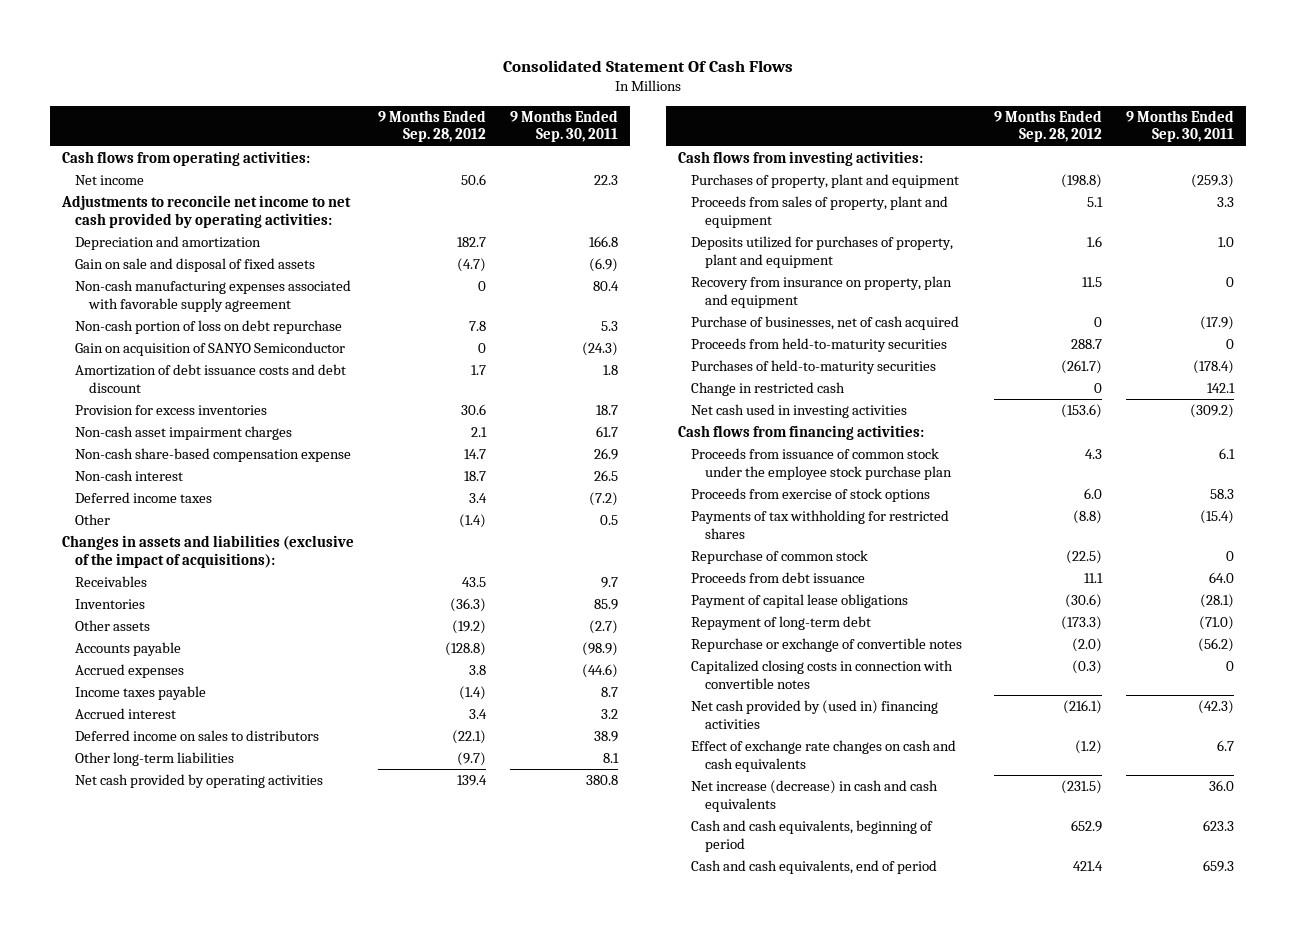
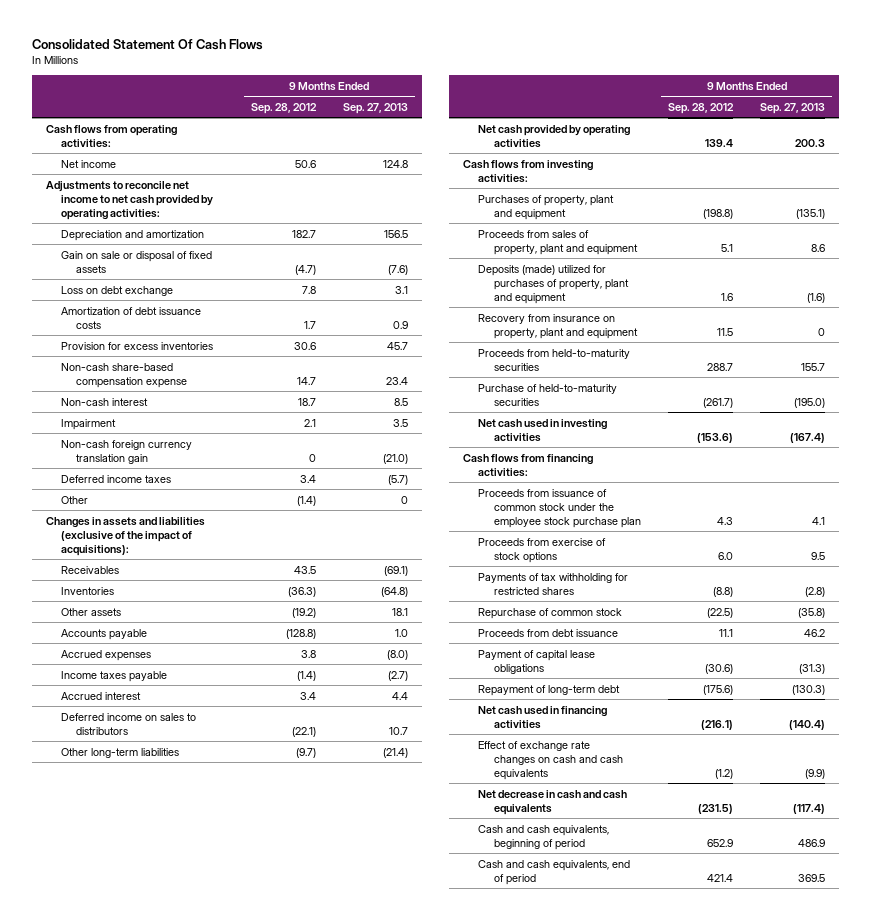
[509,109,618,143] 9 Months Ended Sep. 30, 2011 -> none
none -> [342,102,408,114] Sep. 27, 2013
[75,279,352,312] Non-cash manufacturing expenses associated with favorable supply agreement -> none
[75,341,346,356] Gain on acquisition of SANYO Semiconductor -> none
[75,257,316,272] Gain on sale and disposal of fixed assets -> [60,250,212,273] Gain on sale or disposal of fixed assets
[75,319,343,334] Non-cash portion of loss on debt repurchase -> [60,285,173,296] Loss on debt exchange
[75,363,347,393] Amortization of debt issuance costs and debt discount -> [60,306,201,329] Amortization of debt issuance costs
[75,425,293,440] Non-cash asset impairment charges -> none
none -> [60,418,116,430] Impairment
none -> [60,439,192,464] Non-cash foreign currency translation gain
[691,315,960,330] Purchase of businesses, net of cash acquired -> none
[691,235,954,268] Deposits utilized for purchases of property, plant and equipment -> [478,264,629,304] Deposits (made) utilized for purchases of property, plant and equipment
[691,275,953,308] Recovery from insurance on property, plan and equipment -> [478,313,638,339] Recovery from insurance on property, plant and equipment
[691,381,846,396] Change in restricted cash -> none
[691,359,937,374] Purchases of held-to-maturity securities -> [478,383,618,406] Purchase of held-to-maturity securities
[691,637,963,652] Repurchase or exchange of convertible notes -> none
[691,659,954,689] Capitalized closing costs in connection with convertible notes -> none
[1060,615,1102,630] (173.3) -> [703,684,734,695] (175.6)
[691,699,939,729] Net cash provided by (used in) financing activities -> [478,705,608,729] Net cash used in financing activities
[691,779,939,812] Net increase (decrease) in cash and cash equivalents -> [478,789,628,815] Net decrease in cash and cash equivalents

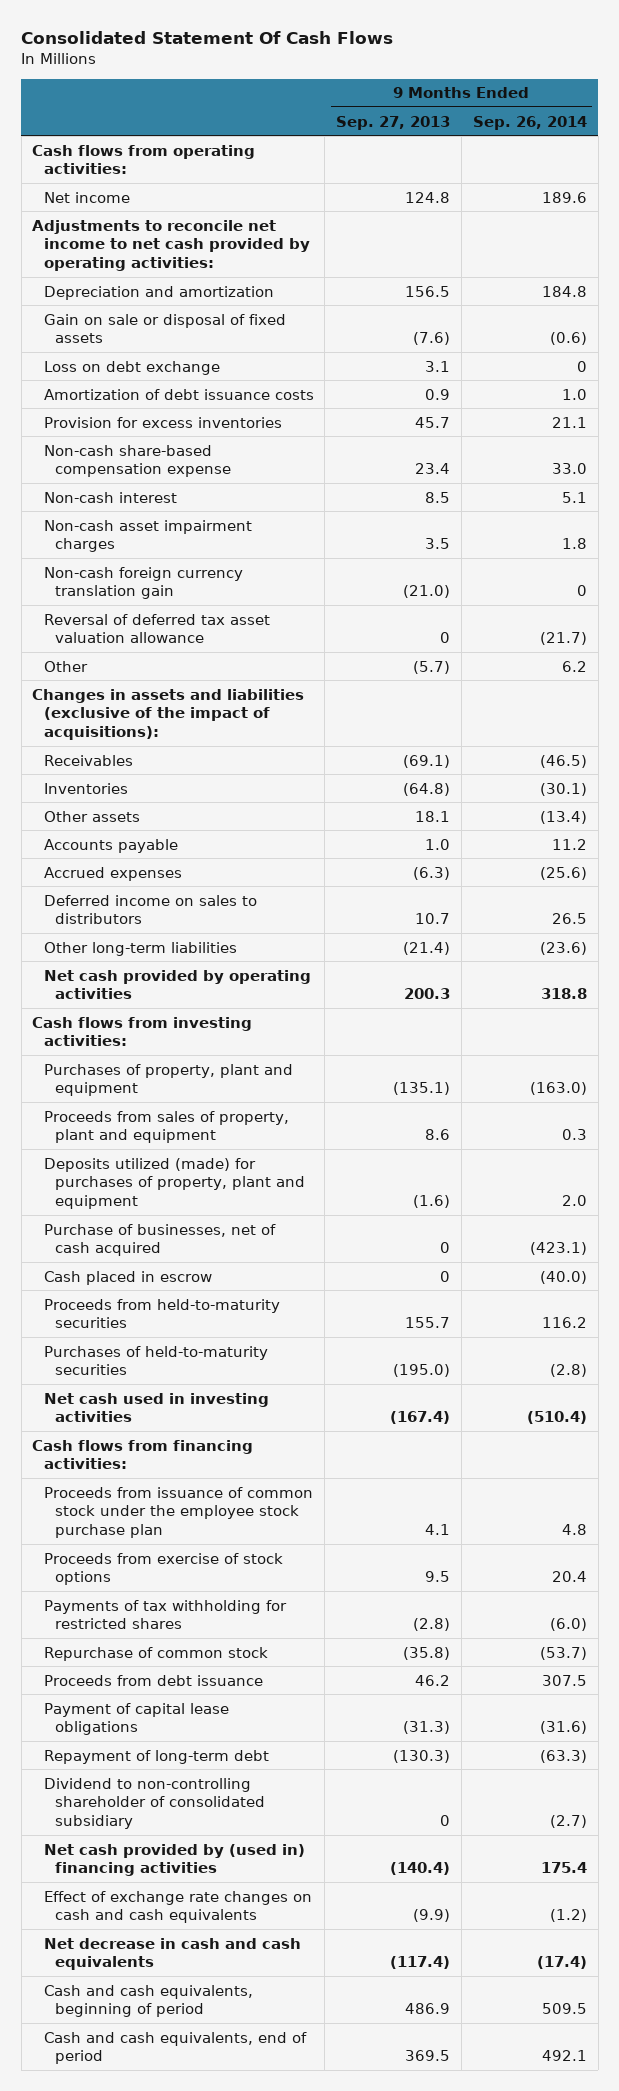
[250,102,317,114] Sep. 28, 2012 -> none
none -> [472,115,587,130] Sep. 26, 2014
[60,418,116,430] Impairment -> [43,519,252,553] Non-cash asset impairment charges
[60,474,171,483] Deferred income taxes -> none
none -> [43,613,270,644] Reversal of deferred tax asset valuation allowance
[400,495,408,504] 0 -> [413,660,451,674] (5.7)
[60,670,167,682] Income taxes payable -> none
[60,691,141,700] Accrued interest -> none
[386,649,408,660] (8.0) -> [413,866,451,880] (6.3)
[478,313,638,339] Recovery from insurance on property, plant and equipment -> none
[478,264,629,304] Deposits (made) utilized for purchases of property, plant and equipment -> [43,1157,305,1210] Deposits utilized (made) for purchases of property, plant and equipment
none -> [43,1223,276,1257] Purchase of businesses, net of cash acquired
none -> [43,1270,212,1285] Cash placed in escrow
[478,383,618,406] Purchase of held-to-maturity securities -> [43,1345,268,1376] Purchases of held-to-maturity securities
none -> [43,1777,265,1830] Dividend to non-controlling shareholder of consolidated subsidiary
[478,705,608,729] Net cash used in financing activities -> [43,1843,305,1877] Net cash provided by (used in) financing activities

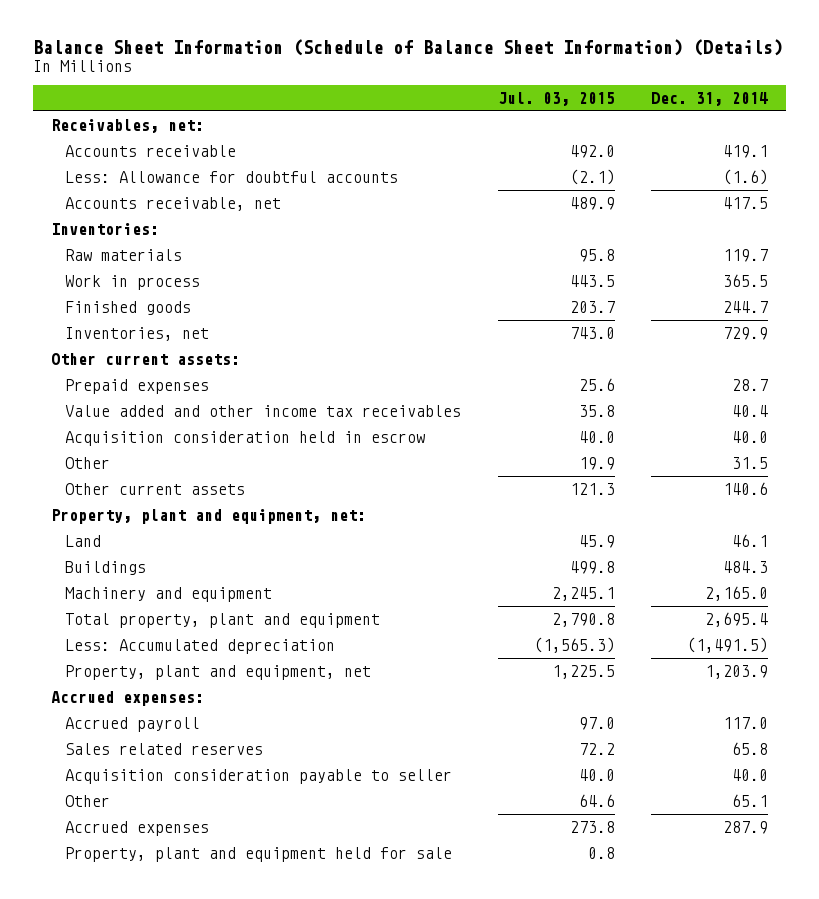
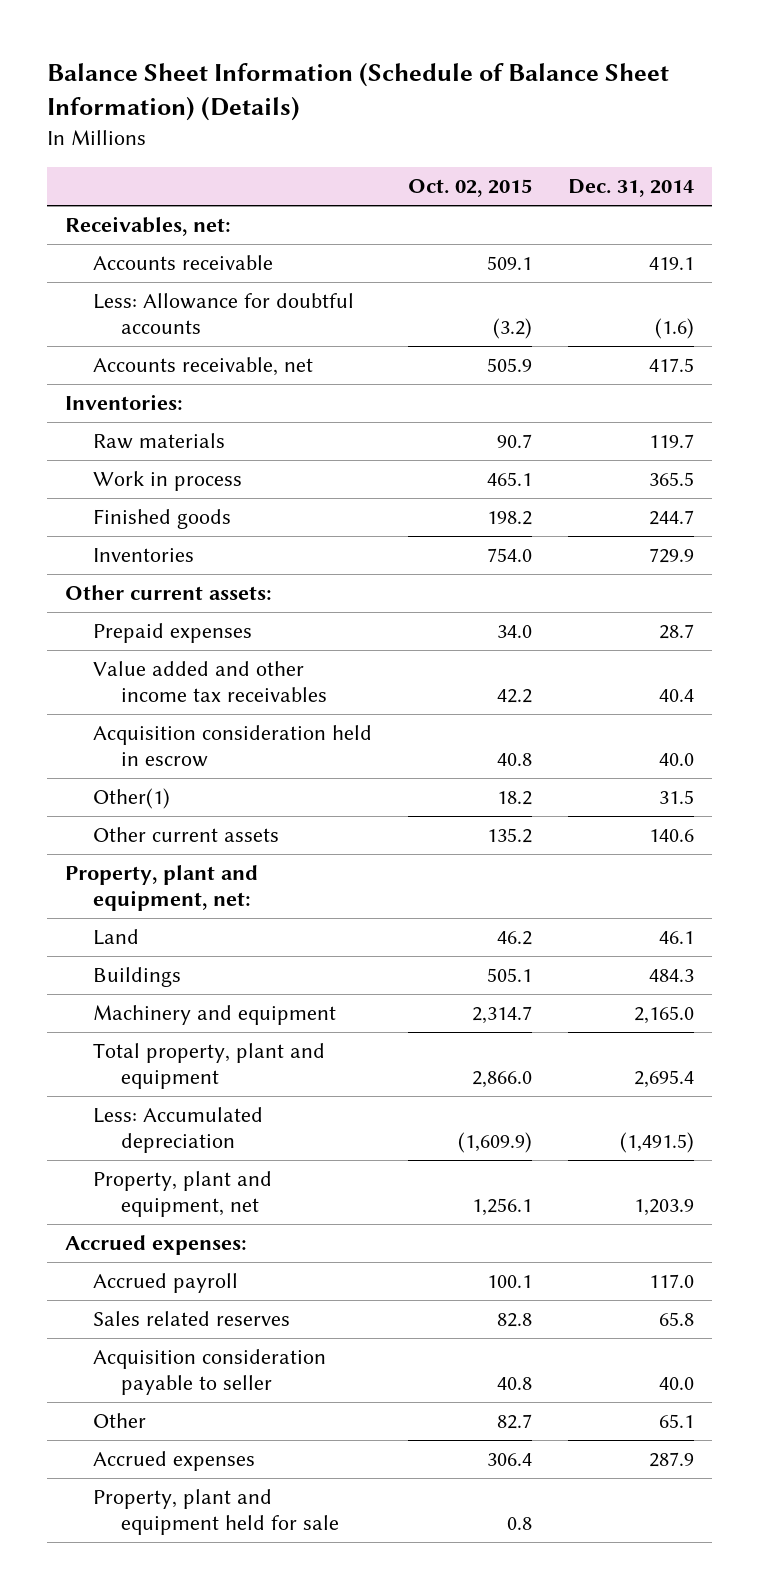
[497,91,615,106] Jul. 03, 2015 -> none
none -> [408,179,533,198] Oct. 02, 2015
[65,327,210,342] Inventories, net -> [93,548,195,563] Inventories
[65,457,111,470] Other -> [93,788,171,810] Other(1)

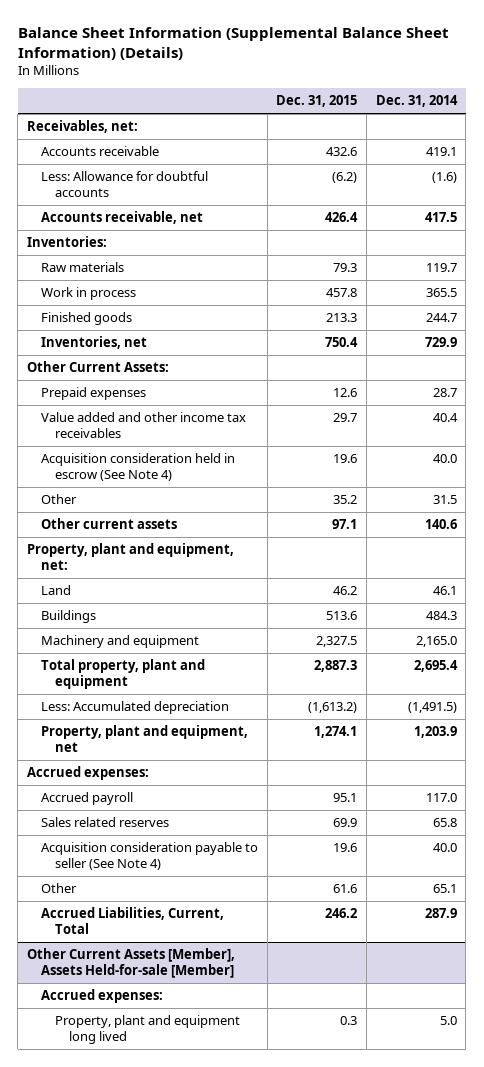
[47,62,670,122] Balance Sheet Information (Schedule of Balance Sheet Information) (Details) -> [17,26,449,60] Balance Sheet Information (Supplemental Balance Sheet Information) (Details)
[408,179,533,198] Oct. 02, 2015 -> none
none -> [276,95,358,108] Dec. 31, 2015
[93,548,195,563] Inventories -> [41,336,148,350] Inventories, net
[65,585,273,601] Other current assets: -> [27,361,170,373] Other Current Assets:
[93,725,373,767] Acquisition consideration held in escrow -> [41,453,236,481] Acquisition consideration held in escrow (See Note 4)
[93,788,171,810] Other(1) -> [41,494,78,505] Other
[93,1349,327,1395] Acquisition consideration payable to seller -> [41,842,259,870] Acquisition consideration payable to seller (See Note 4)
[93,1489,340,1535] Property, plant and equipment held for sale -> none
[93,1451,256,1472] Accrued expenses -> [41,907,225,934] Accrued Liabilities, Current, Total
none -> [27,948,236,978] Other Current Assets [Member], Assets Held-for-sale [Member]
none -> [41,989,164,1004] Accrued expenses:
none -> [55,1015,241,1044] Property, plant and equipment long lived

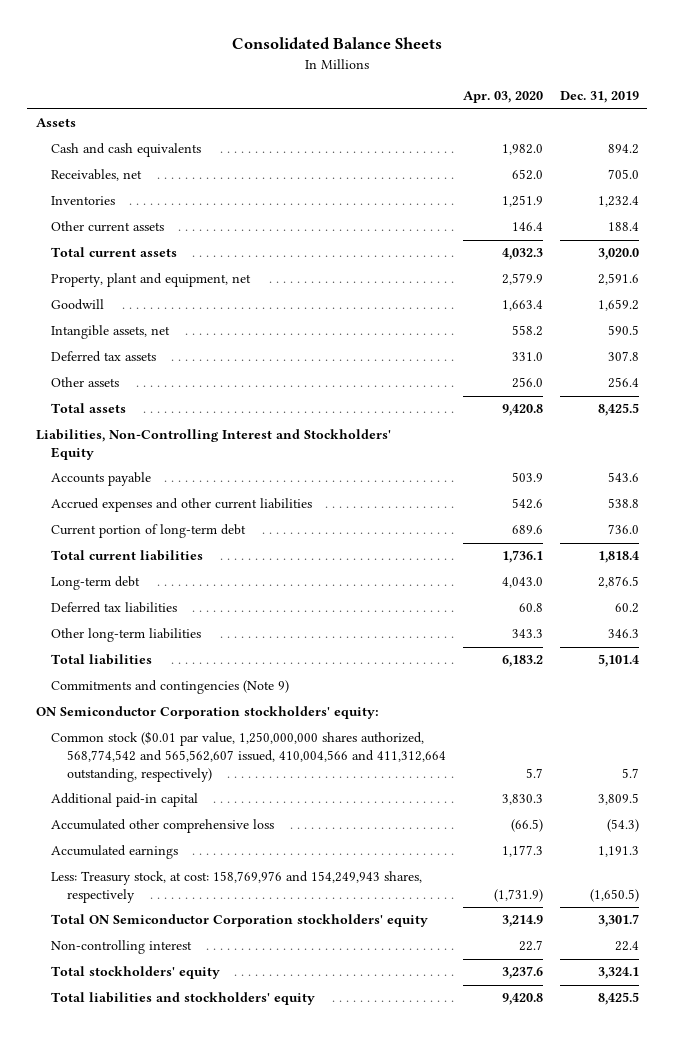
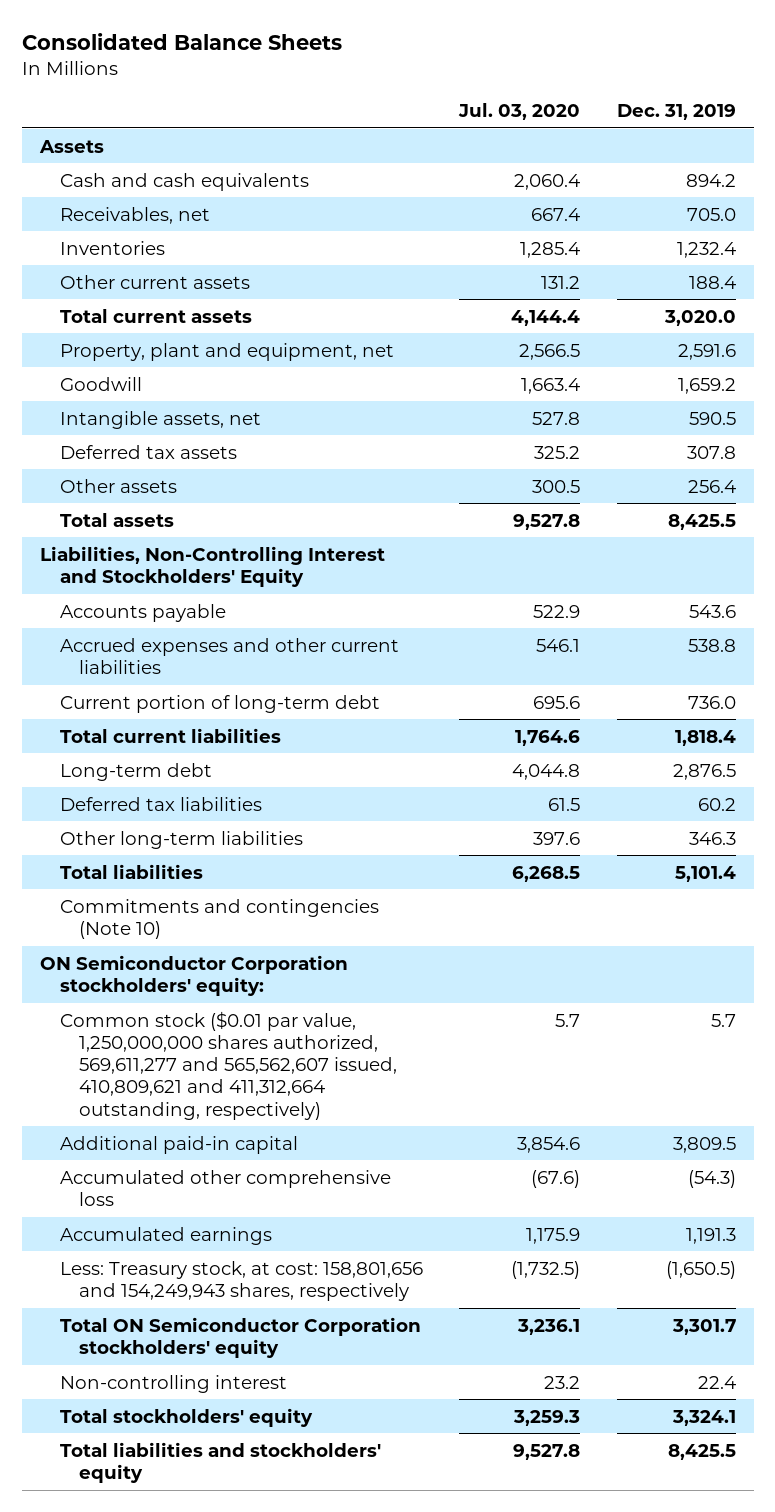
[462,91,543,104] Apr. 03, 2020 -> none
none -> [458,103,581,121] Jul. 03, 2020
[51,680,290,695] Commitments and contingencies (Note 9) -> [59,898,379,939] Commitments and contingencies (Note 10)
[51,731,446,782] Common stock ($0.01 par value, 1,250,000,000 shares authorized, 568,774,542 and 565,562,607 issued, 410,004,566 and 411,312,664 outstanding, respectively) -> [59,1010,398,1120] Common stock ($0.01 par value, 1,250,000,000 shares authorized, 569,611,277 and 565,562,607 issued, 410,809,621 and 411,312,664 outstanding, respectively)
[51,871,423,904] Less: Treasury stock, at cost: 158,769,976 and 154,249,943 shares, respectively -> [59,1260,423,1301] Less: Treasury stock, at cost: 158,801,656 and 154,249,943 shares, respectively

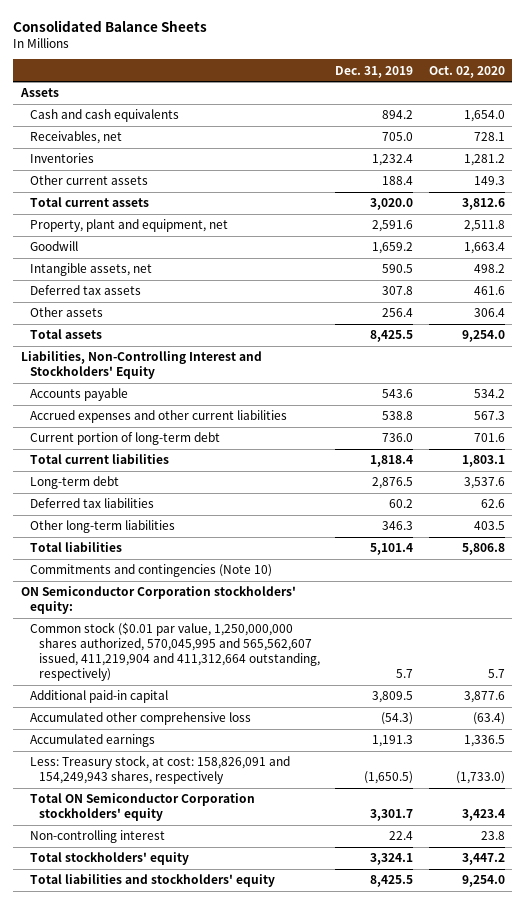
[458,103,581,121] Jul. 03, 2020 -> none
none -> [428,65,505,78] Oct. 02, 2020
[59,1010,398,1120] Common stock ($0.01 par value, 1,250,000,000 shares authorized, 569,611,277 and 565,562,607 issued, 410,809,621 and 411,312,664 outstanding, respectively) -> [29,622,320,682] Common stock ($0.01 par value, 1,250,000,000 shares authorized, 570,045,995 and 565,562,607 issued, 411,219,904 and 411,312,664 outstanding, respectively)
[59,1260,423,1301] Less: Treasury stock, at cost: 158,801,656 and 154,249,943 shares, respectively -> [29,755,290,785] Less: Treasury stock, at cost: 158,826,091 and 154,249,943 shares, respectively

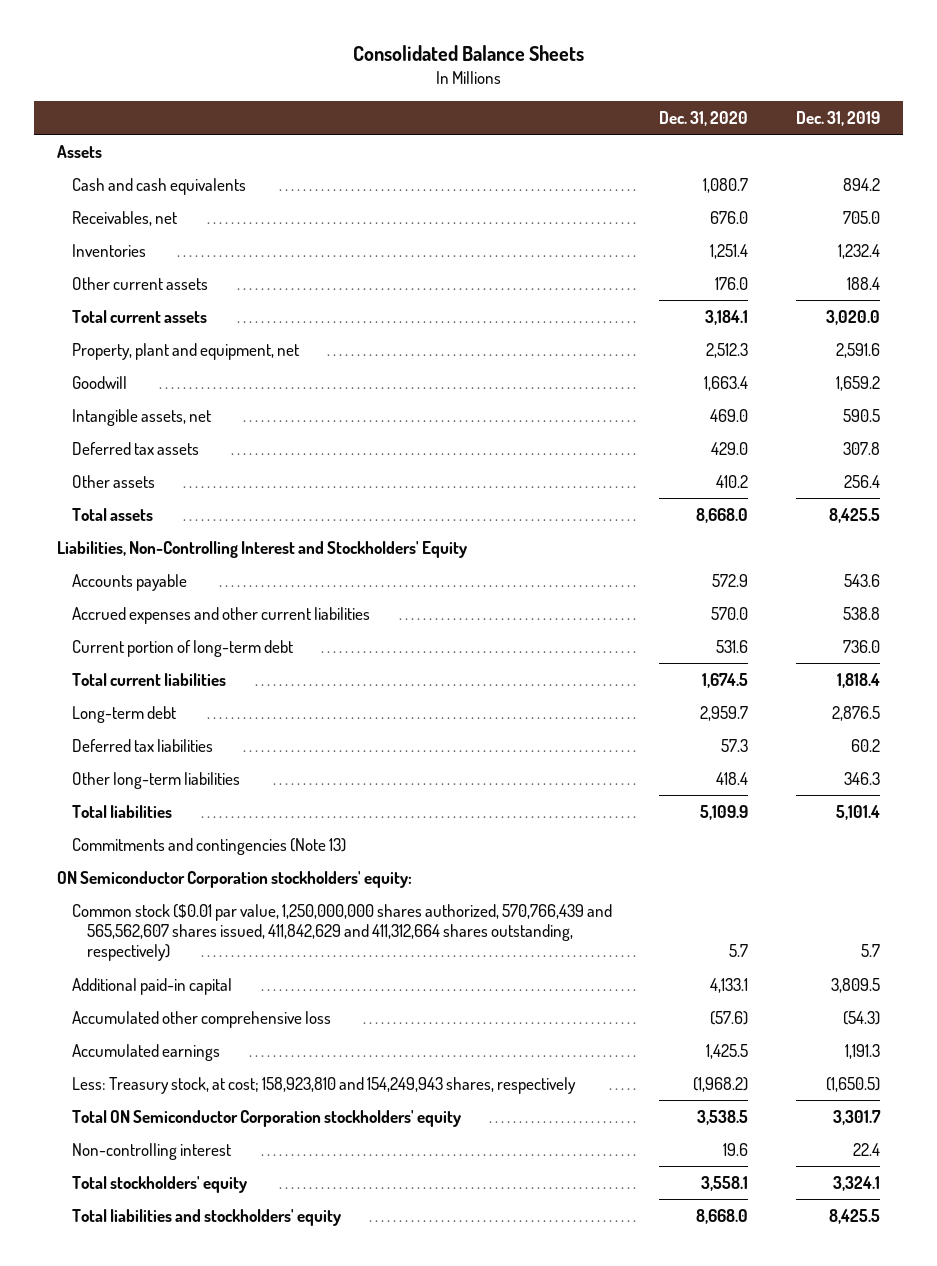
[428,65,505,78] Oct. 02, 2020 -> none
none -> [659,110,749,126] Dec. 31, 2020
[29,564,272,578] Commitments and contingencies (Note 10) -> [72,837,347,855] Commitments and contingencies (Note 13)
[29,622,320,682] Common stock ($0.01 par value, 1,250,000,000 shares authorized, 570,045,995 and 565,562,607 issued, 411,219,904 and 411,312,664 outstanding, respectively) -> [72,903,613,962] Common stock ($0.01 par value, 1,250,000,000 shares authorized, 570,766,439 and 565,562,607 shares issued, 411,842,629 and 411,312,664 shares outstanding, respectively)
[29,755,290,785] Less: Treasury stock, at cost: 158,826,091 and 154,249,943 shares, respectively -> [72,1076,577,1094] Less: Treasury stock, at cost; 158,923,810 and 154,249,943 shares, respectively

